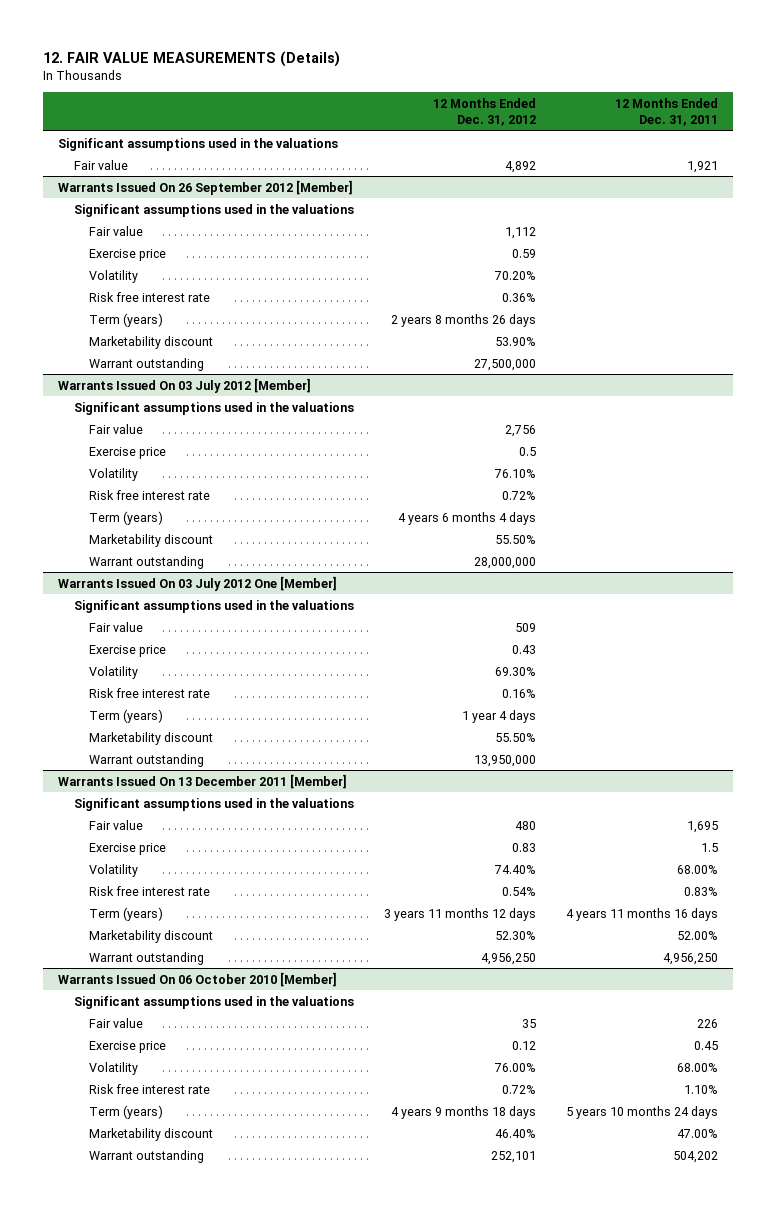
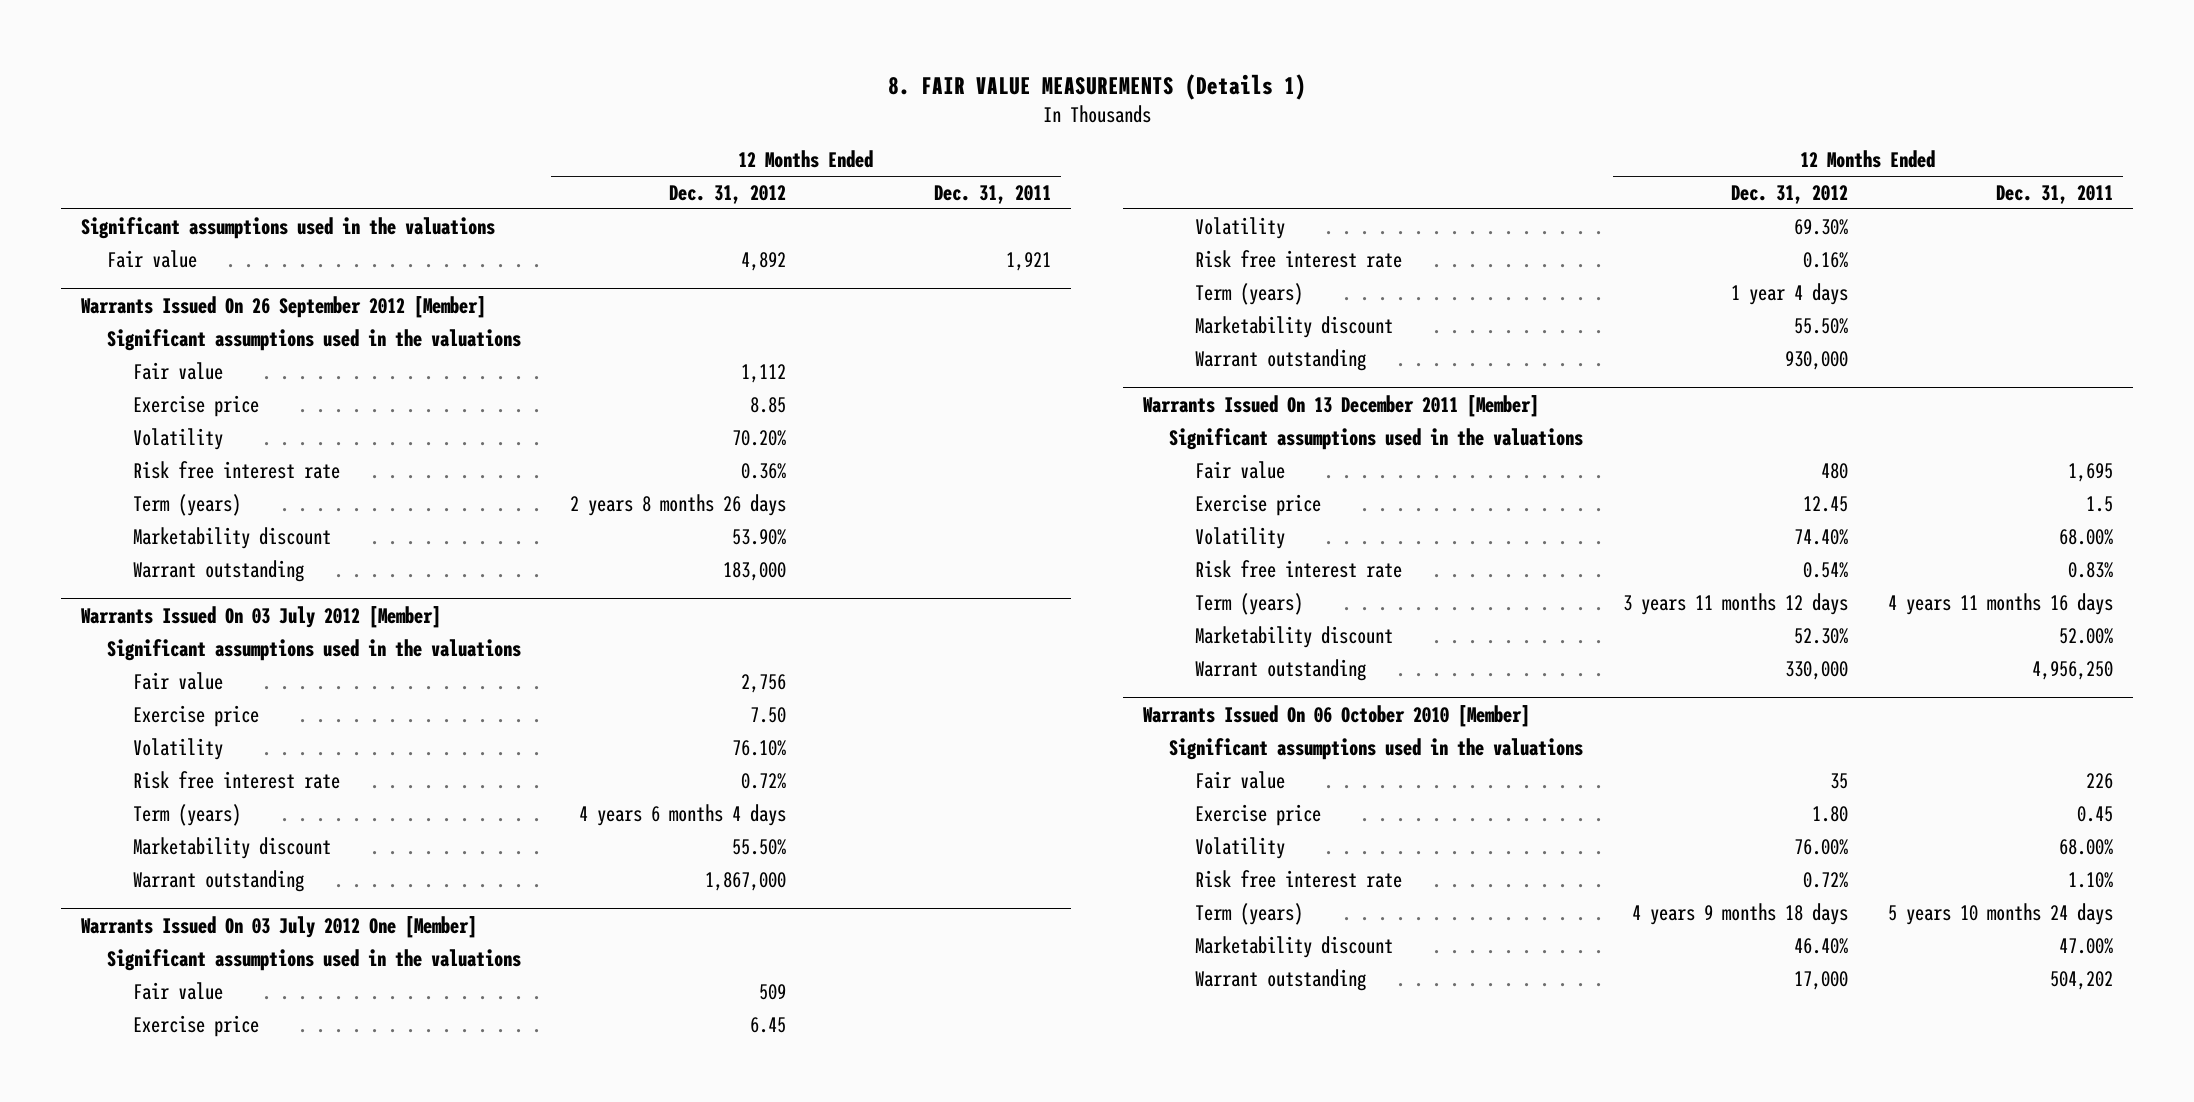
[43,50,341,67] 12. FAIR VALUE MEASUREMENTS (Details) -> [888,73,1307,100] 8. FAIR VALUE MEASUREMENTS (Details 1)
[511,248,536,258] 0.59 -> [749,396,786,413] 8.85
[473,358,536,371] 27,500,000 -> [722,561,786,581] 183,000
[518,446,536,456] 0.5 -> [749,706,786,723] 7.50
[473,556,536,569] 28,000,000 -> [704,871,786,891] 1,867,000
[511,644,536,654] 0.43 -> [749,1016,786,1033] 6.45
[473,754,536,767] 13,950,000 -> [1784,350,1848,370] 930,000
[511,842,536,852] 0.83 -> [1802,495,1848,512] 12.45
[480,952,536,965] 4,956,250 -> [1784,660,1848,680] 330,000
[511,1040,536,1050] 0.12 -> [1811,805,1848,822] 1.80
[490,1150,536,1163] 252,101 -> [1793,970,1848,990] 17,000

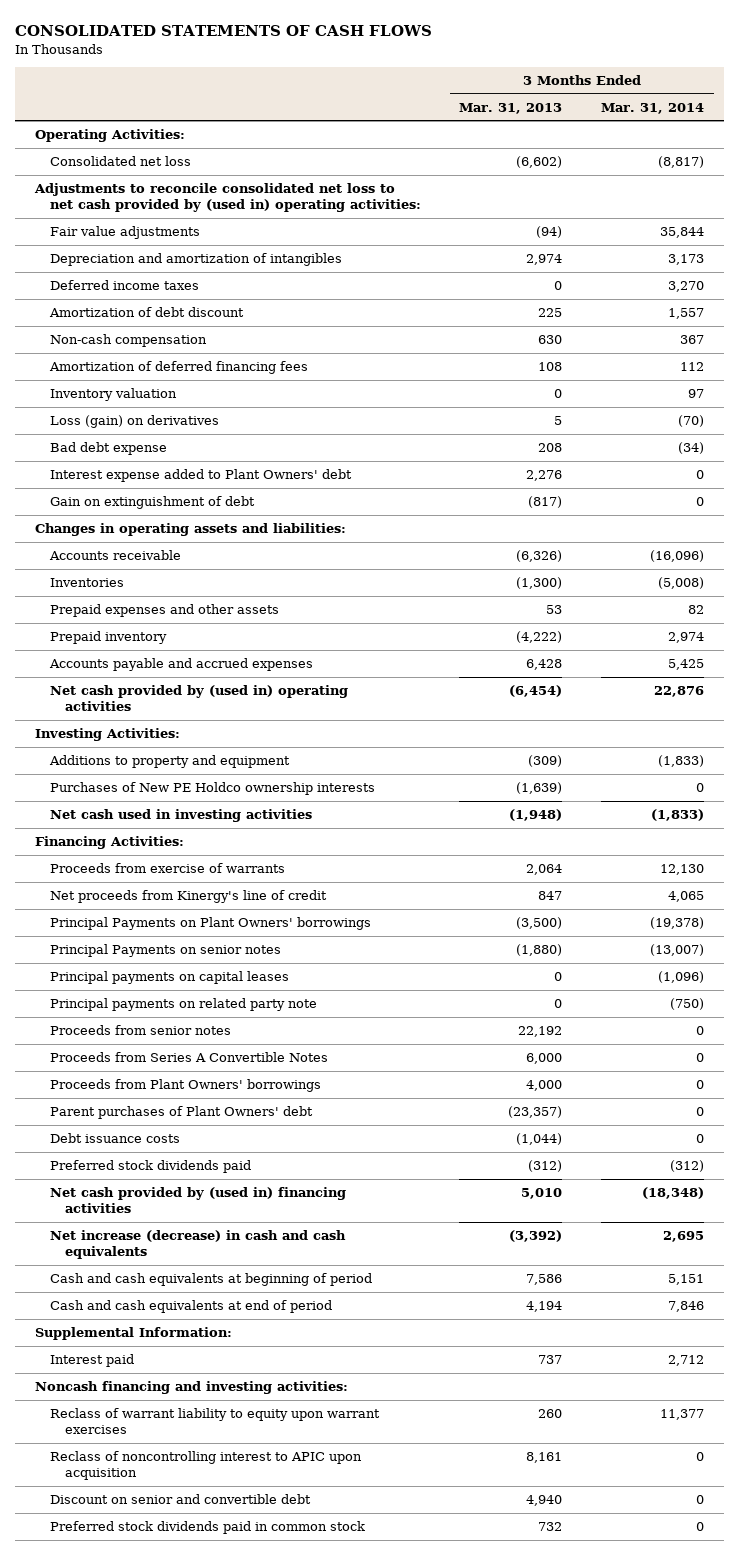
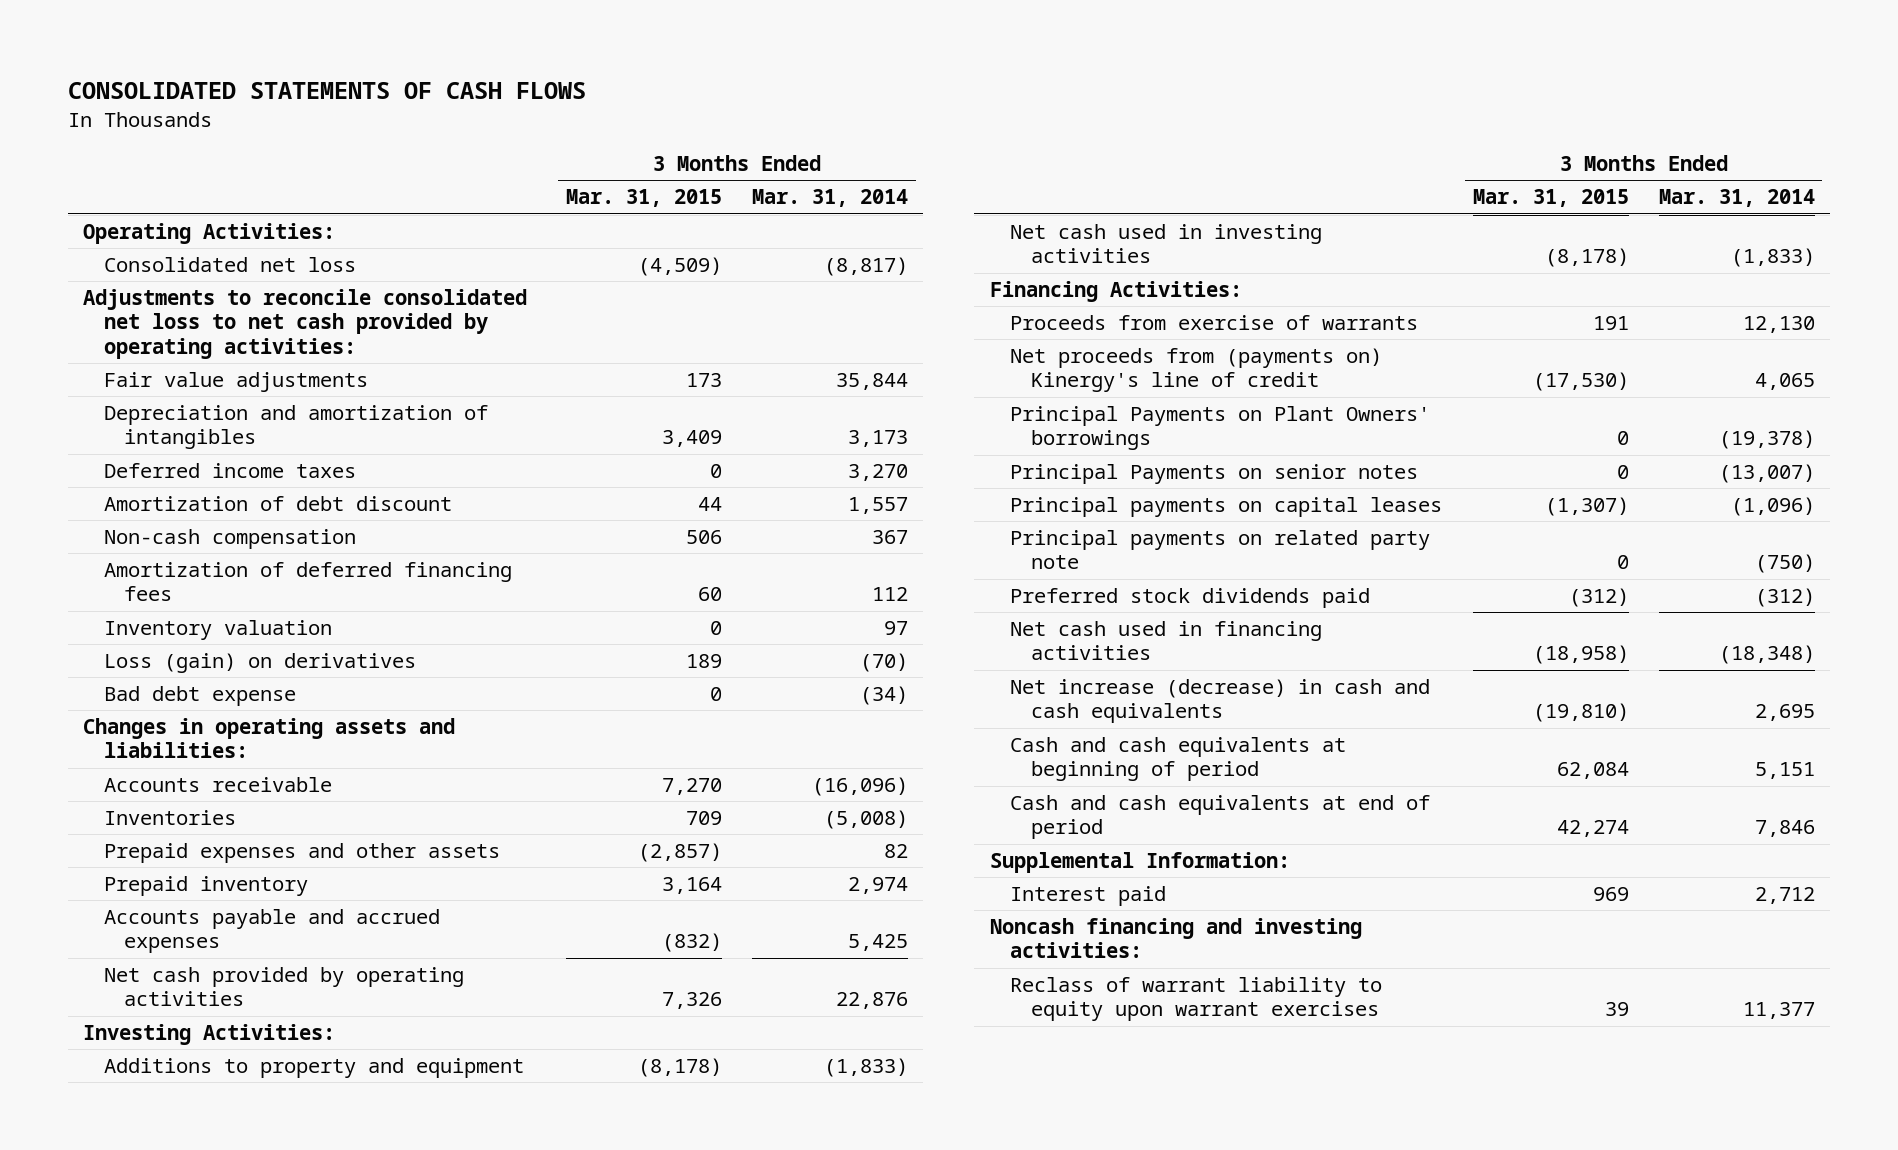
[459,102,563,114] Mar. 31, 2013 -> none
none -> [565,189,722,208] Mar. 31, 2015
[33,183,421,213] Adjustments to reconcile consolidated net loss to net cash provided by (used in) operating activities: -> [82,288,527,359] Adjustments to reconcile consolidated net loss to net cash provided by operating activities:
[49,469,352,483] Interest expense added to Plant Owners' debt -> none
[49,496,255,510] Gain on extinguishment of debt -> none
[49,685,348,712] Net cash provided by (used in) operating activities -> [103,966,464,1007] Net cash provided by operating activities
[49,782,375,796] Purchases of New PE Holdco ownership interests -> none
[49,890,327,904] Net proceeds from Kinergy's line of credit -> [1010,347,1383,393] Net proceeds from (payments on) Kinergy's line of credit
[49,1025,231,1036] Proceeds from senior notes -> none
[49,1052,328,1063] Proceeds from Series A Convertible Notes -> none
[49,1079,321,1093] Proceeds from Plant Owners' borrowings -> none
[49,1106,313,1120] Parent purchases of Plant Owners' debt -> none
[49,1133,180,1144] Debt issuance costs -> none
[49,1187,346,1214] Net cash provided by (used in) financing activities -> [1010,620,1323,661] Net cash used in financing activities
[49,1451,362,1481] Reclass of noncontrolling interest to APIC upon acquisition -> none
[49,1494,311,1505] Discount on senior and convertible debt -> none
[49,1521,365,1535] Preferred stock dividends paid in common stock -> none

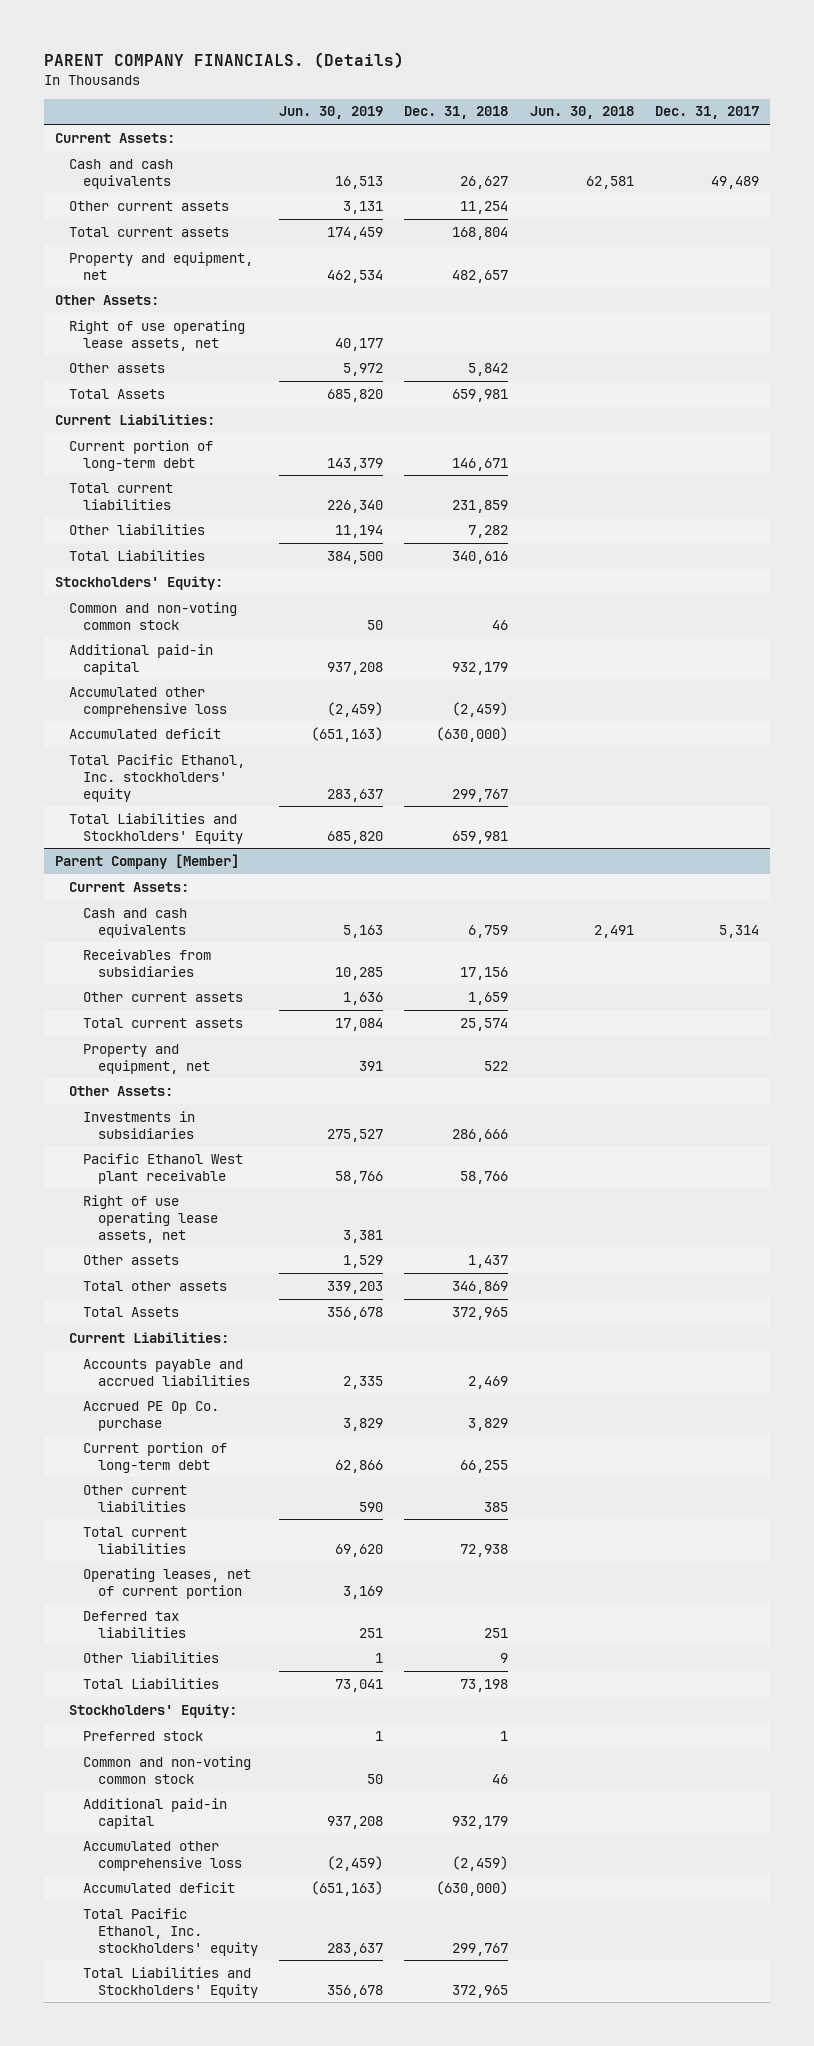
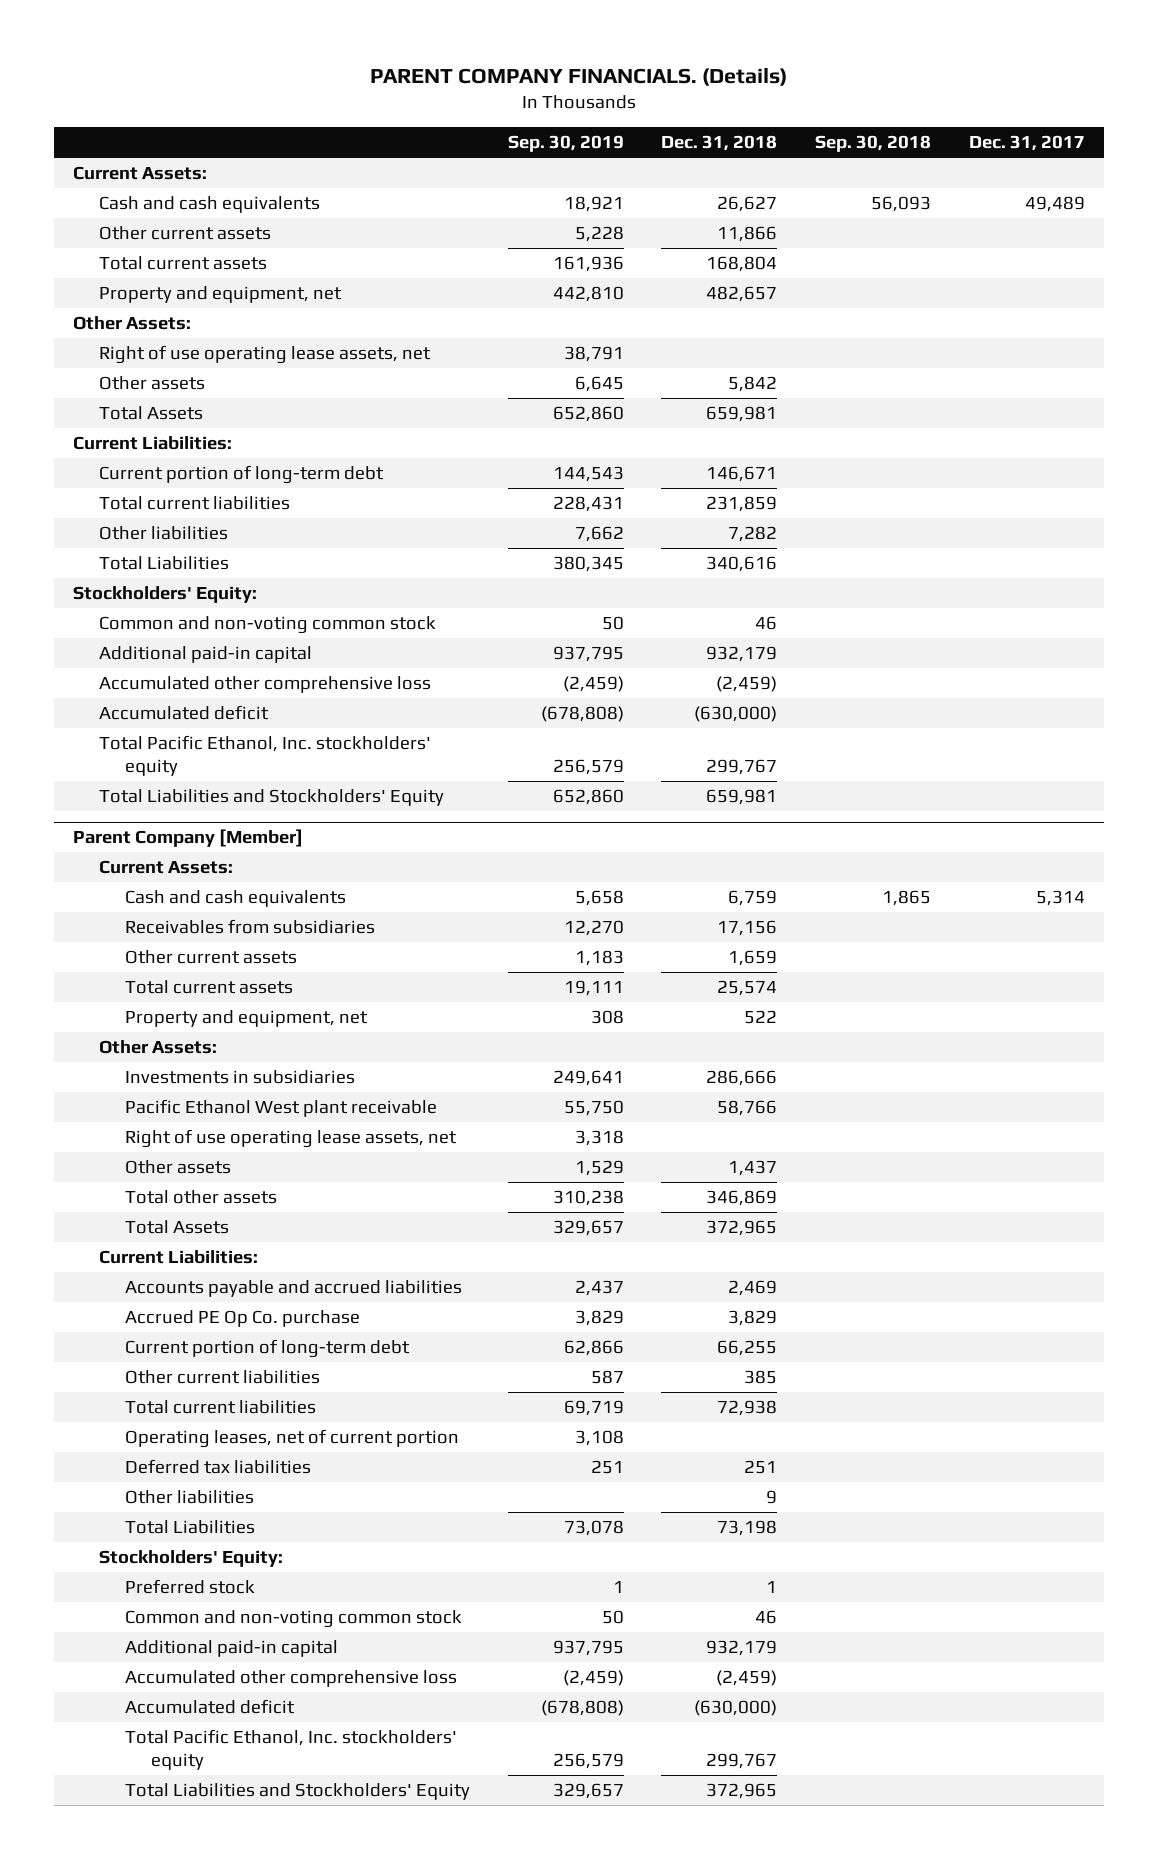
[278,106,383,120] Jun. 30, 2019 -> none
[529,106,634,120] Jun. 30, 2018 -> none
none -> [507,135,624,153] Sep. 30, 2019
none -> [815,135,932,153] Sep. 30, 2018
[460,200,509,214] 11,254 -> [717,226,778,243] 11,866

